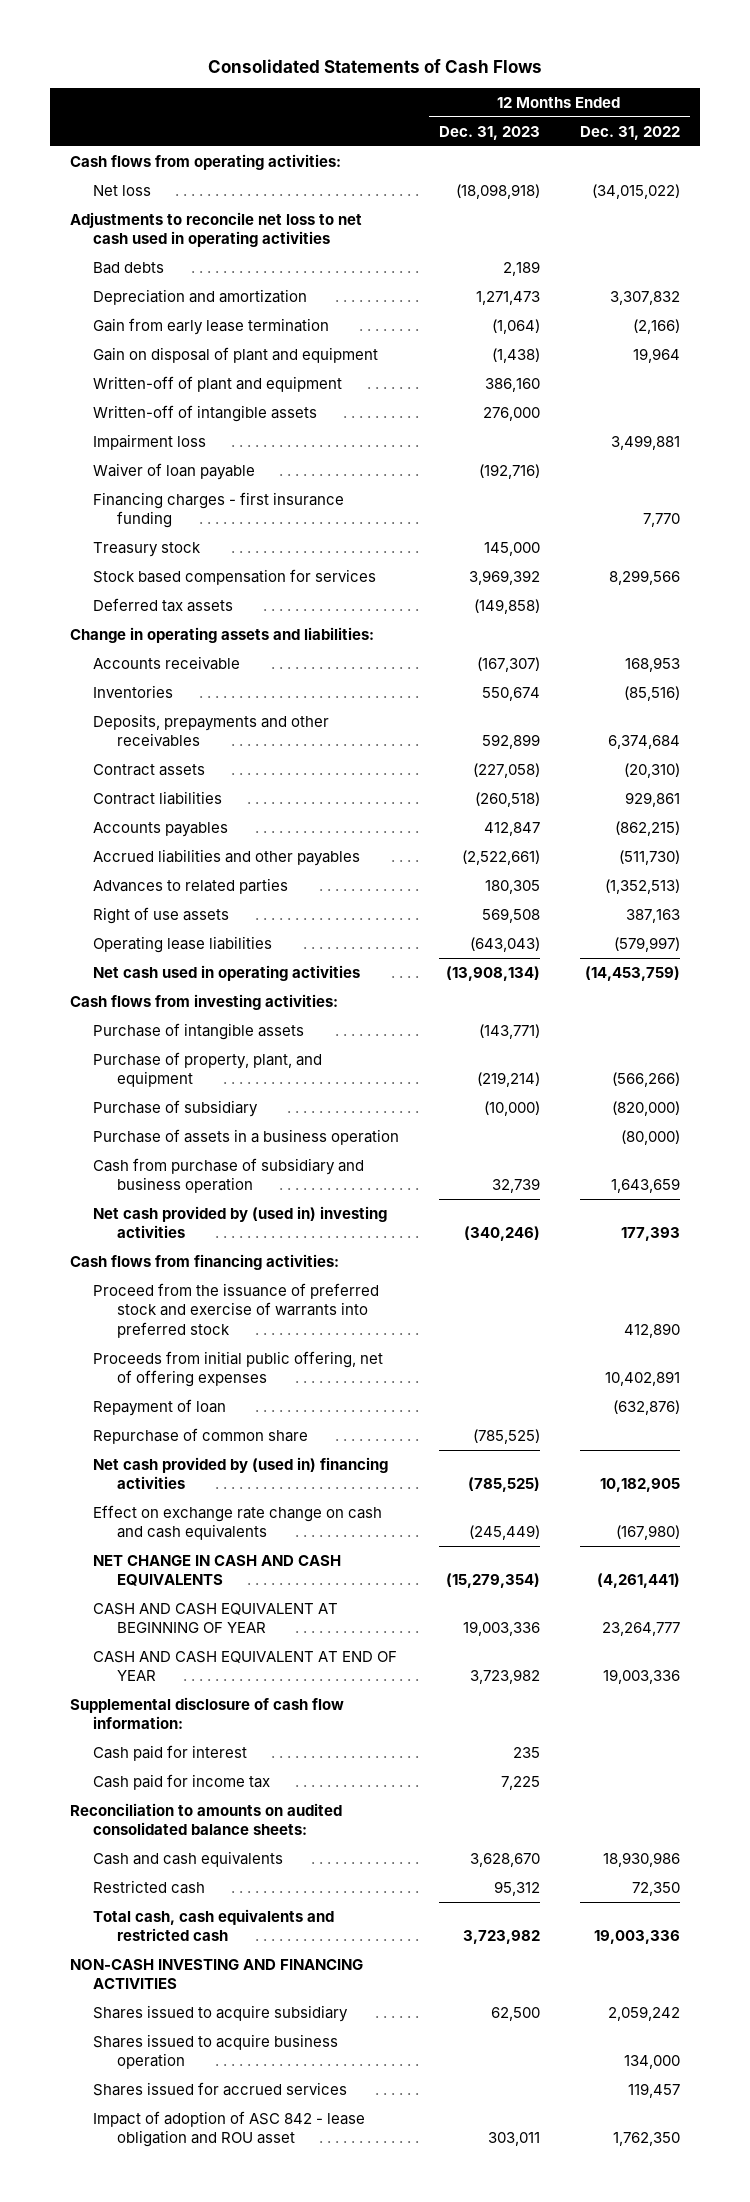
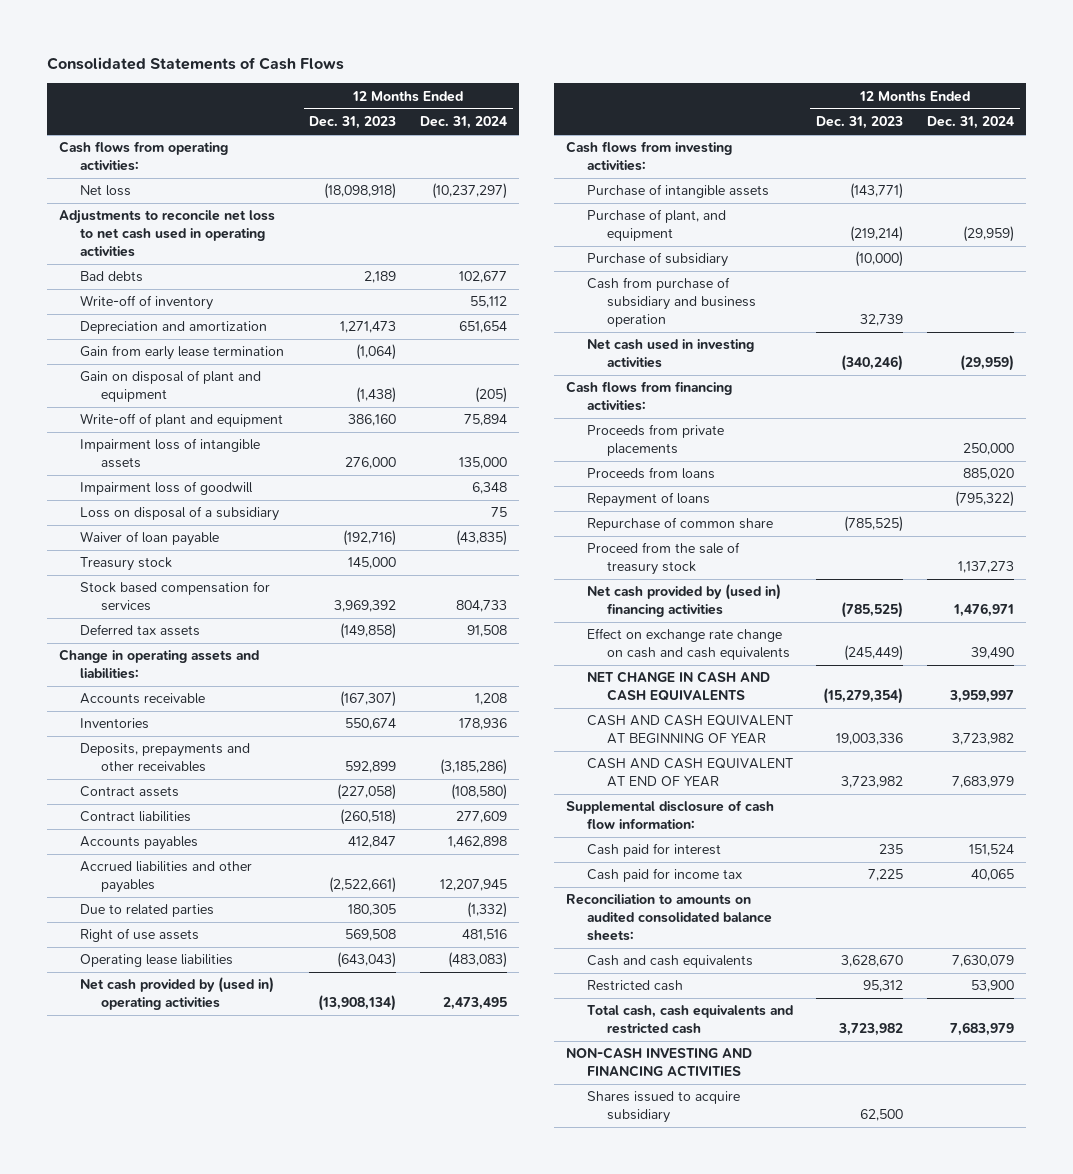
[579,125,680,140] Dec. 31, 2022 -> none
none -> [420,116,508,130] Dec. 31, 2024
none -> [79,295,213,311] Write-off of inventory
[93,375,343,392] Written-off of plant and equipment -> [79,413,283,428] Write-off of plant and equipment
[93,404,318,422] Written-off of intangible assets -> [79,438,260,469] Impairment loss of intangible assets
[93,433,207,450] Impairment loss -> [79,481,253,496] Impairment loss of goodwill
none -> [79,506,279,522] Loss on disposal of a subsidiary
[93,491,345,529] Financing charges - first insurance funding -> none
[93,877,289,894] Advances to related parties -> [79,904,214,918] Due to related parties
[93,964,361,981] Net cash used in operating activities -> [79,977,274,1011] Net cash provided by (used in) operating activities
[93,1051,323,1088] Purchase of property, plant, and equipment -> [586,209,726,242] Purchase of plant, and equipment
[93,1128,400,1145] Purchase of assets in a business operation -> none
[93,1205,388,1239] Net cash provided by (used in) investing activities -> [586,339,754,369] Net cash used in investing activities
[93,1282,380,1338] Proceed from the issuance of preferred stock and exercise of warrants into preferred stock -> none
[93,1350,384,1388] Proceeds from initial public offering, net of offering expenses -> none
none -> [586,424,724,457] Proceeds from private placements
none -> [586,467,715,480] Proceeds from loans
[93,1398,227,1416] Repayment of loan -> [586,492,710,508] Repayment of loans
none -> [586,542,740,576] Proceed from the sale of treasury stock
[93,2033,339,2070] Shares issued to acquire business operation -> none
[93,2081,348,2096] Shares issued for accrued services -> none
[93,2110,366,2148] Impact of adoption of ASC 842 - lease obligation and ROU asset -> none

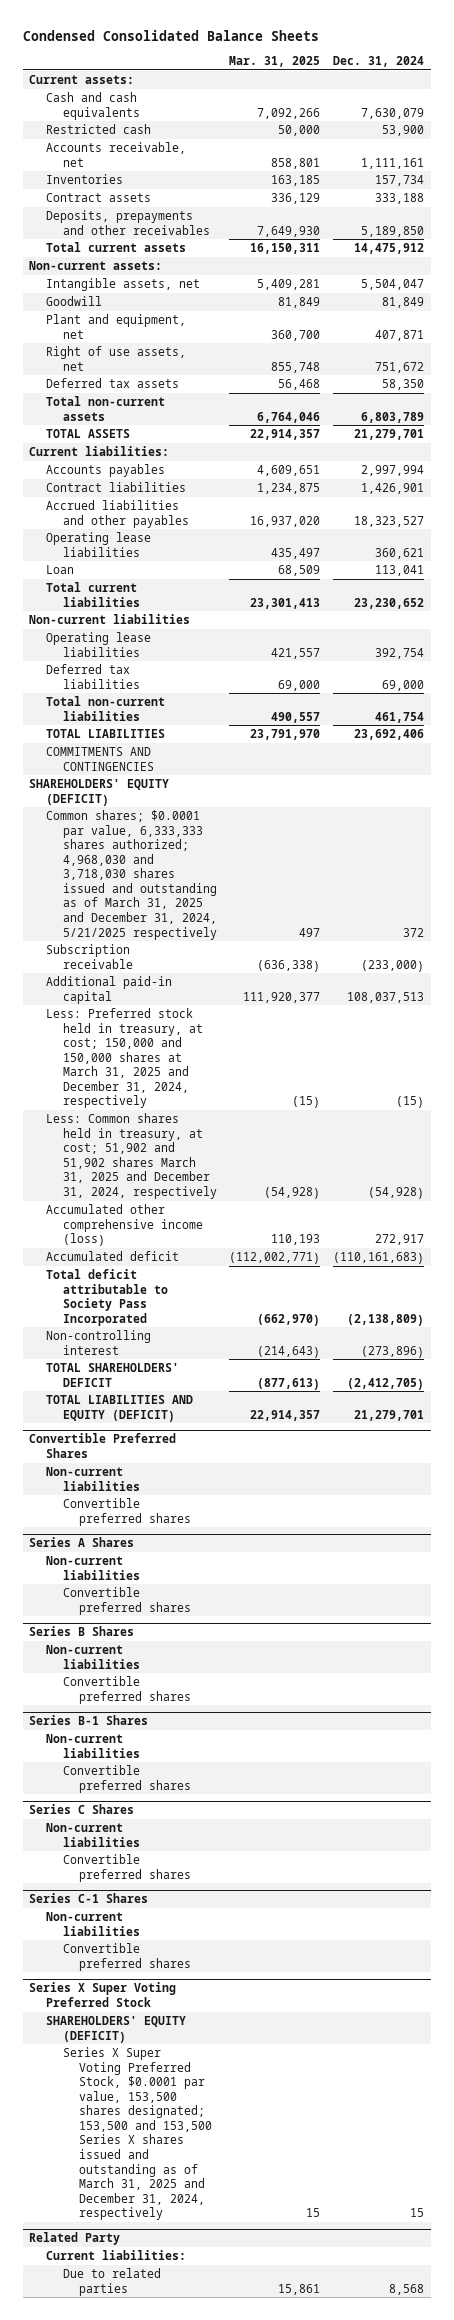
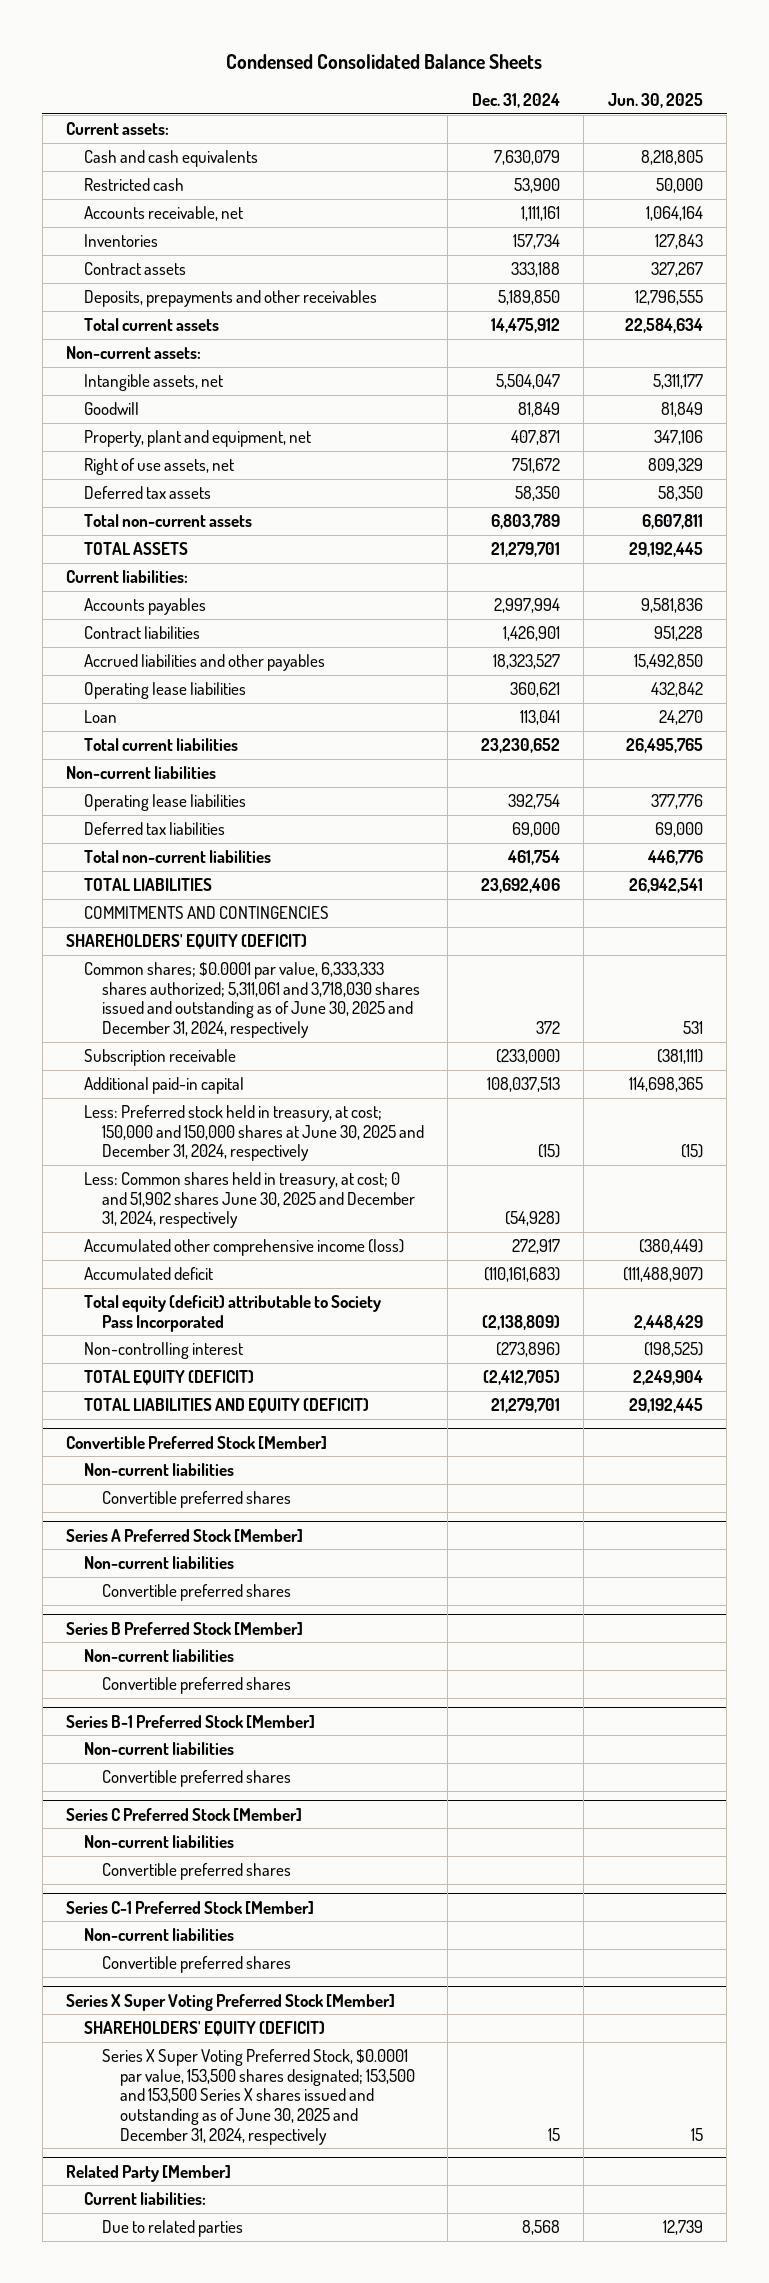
[229,56,321,68] Mar. 31, 2025 -> none
none -> [607,93,703,109] Jun. 30, 2025
[46,313,187,339] Plant and equipment, net -> [84,430,312,448] Property, plant and equipment, net
[46,809,217,940] Common shares; $0.0001 par value, 6,333,333 shares authorized; 4,968,030 and 3,718,030 shares issued and outstanding as of March 31, 2025 and December 31, 2024, 5/21/2025 respectively -> [84,962,420,1039] Common shares; $0.0001 par value, 6,333,333 shares authorized; 5,311,061 and 3,718,030 shares issued and outstanding as of June 30, 2025 and December 31, 2024, respectively
[46,1007,203,1109] Less: Preferred stock held in treasury, at cost; 150,000 and 150,000 shares at March 31, 2025 and December 31, 2024, respectively -> [84,1105,424,1162] Less: Preferred stock held in treasury, at cost; 150,000 and 150,000 shares at June 30, 2025 and December 31, 2024, respectively
[46,1112,217,1199] Less: Common shares held in treasury, at cost; 51,902 and 51,902 shares March 31, 2025 and December 31, 2024, respectively -> [84,1172,415,1229] Less: Common shares held in treasury, at cost; 0 and 51,902 shares June 30, 2025 and December 31, 2024, respectively
[46,1268,168,1326] Total deficit attributable to Society Pass Incorporated -> [84,1295,382,1332] Total equity (deficit) attributable to Society Pass Incorporated
[46,1362,180,1387] TOTAL SHAREHOLDERS' DEFICIT -> [84,1370,255,1386] TOTAL EQUITY (DEFICIT)
[29,1433,177,1458] Convertible Preferred Shares -> [66,1435,328,1449] Convertible Preferred Stock [Member]
[29,1537,135,1548] Series A Shares -> [66,1528,304,1542] Series A Preferred Stock [Member]
[29,1626,135,1637] Series B Shares -> [66,1621,304,1635] Series B Preferred Stock [Member]
[29,1715,149,1726] Series B-1 Shares -> none
none -> [66,1714,316,1728] Series B-1 Preferred Stock [Member]
[29,1804,135,1815] Series C Shares -> [66,1807,303,1821] Series C Preferred Stock [Member]
[29,1893,149,1904] Series C-1 Shares -> none
none -> [66,1900,315,1914] Series C-1 Preferred Stock [Member]
[29,1982,177,2007] Series X Super Voting Preferred Stock -> [66,1993,396,2011] Series X Super Voting Preferred Stock [Member]
[62,2046,213,2221] Series X Super Voting Preferred Stock, $0.0001 par value, 153,500 shares designated; 153,500 and 153,500 Series X shares issued and outstanding as of March 31, 2025 and December 31, 2024, respectively -> [101,2049,415,2145] Series X Super Voting Preferred Stock, $0.0001 par value, 153,500 shares designated; 153,500 and 153,500 Series X shares issued and outstanding as of June 30, 2025 and December 31, 2024, respectively
[29,2232,121,2246] Related Party -> [66,2164,232,2182] Related Party [Member]

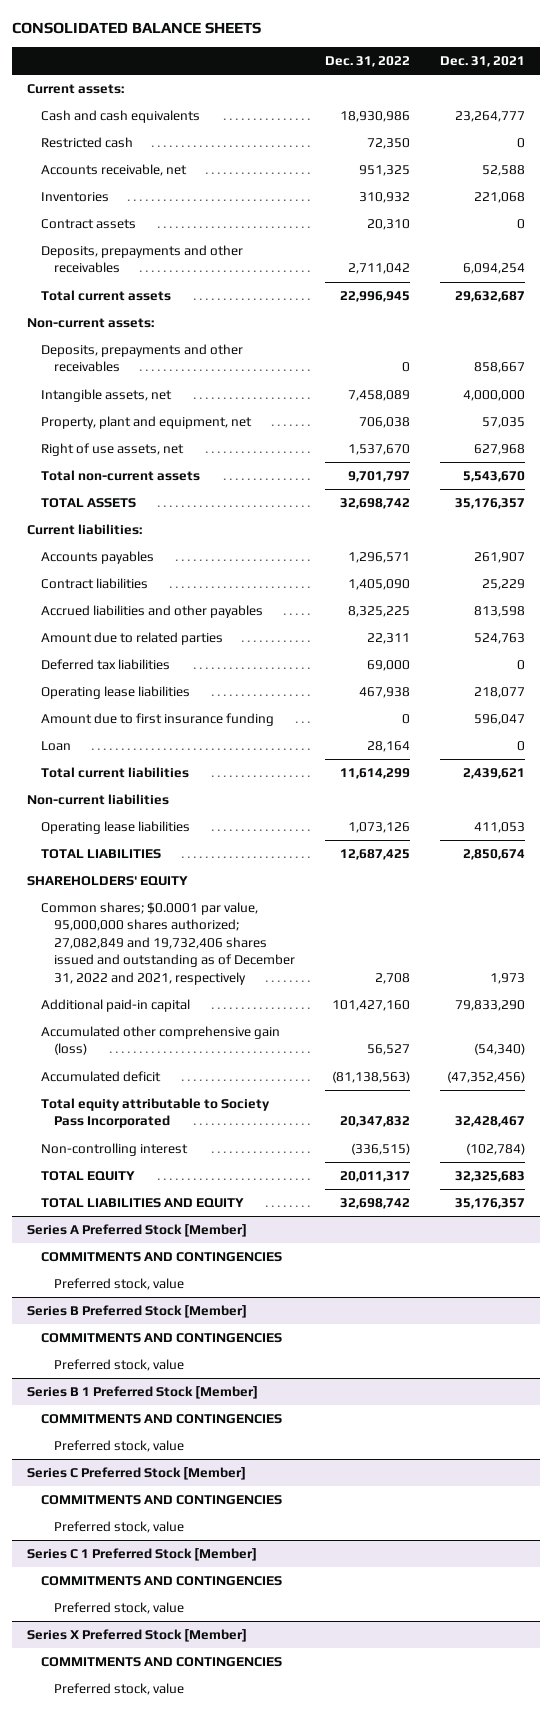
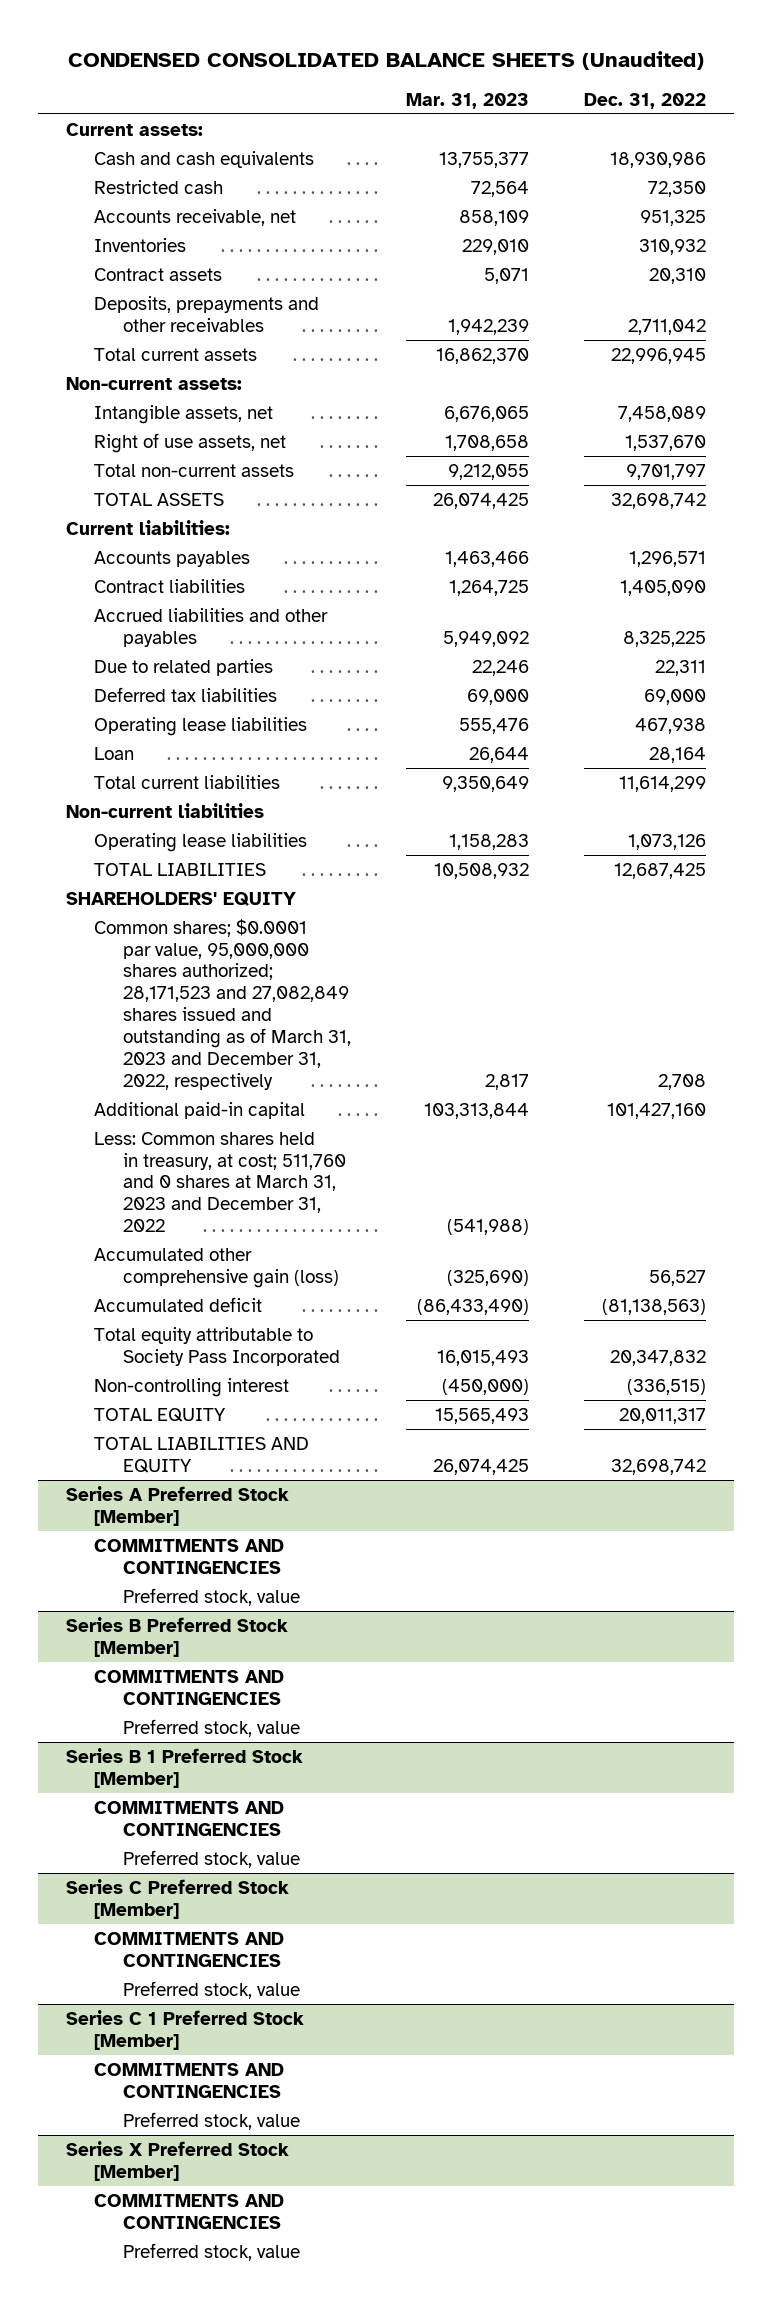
[11,22,261,35] CONSOLIDATED BALANCE SHEETS -> [67,50,704,70] CONDENSED CONSOLIDATED BALANCE SHEETS (Unaudited)
[439,56,525,68] Dec. 31, 2021 -> none
none -> [406,92,530,109] Mar. 31, 2023
[40,344,243,373] Deposits, prepayments and other receivables -> none
[40,416,252,430] Property, plant and equipment, net -> none
[40,632,223,646] Amount due to related parties -> [94,658,274,676] Due to related parties
[40,713,274,727] Amount due to first insurance funding -> none
[40,902,296,985] Common shares; $0.0001 par value, 95,000,000 shares authorized; 27,082,849 and 19,732,406 shares issued and outstanding as of December 31, 2022 and 2021, respectively -> [94,918,351,1091] Common shares; $0.0001 par value, 95,000,000 shares authorized; 28,171,523 and 27,082,849 shares issued and outstanding as of March 31, 2023 and December 31, 2022, respectively
none -> [94,1131,346,1233] Less: Common shares held in treasury, at cost; 511,760 and 0 shares at March 31, 2023 and December 31, 2022

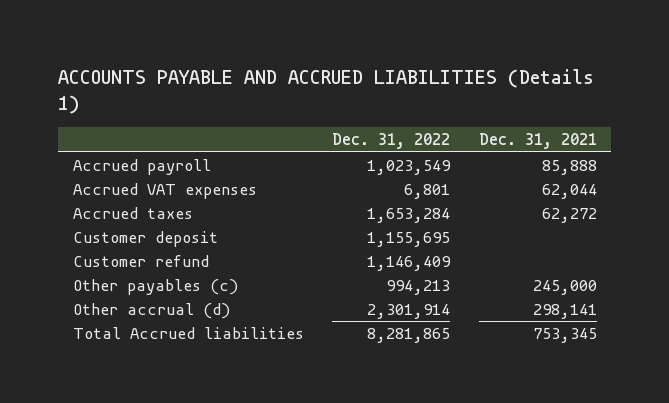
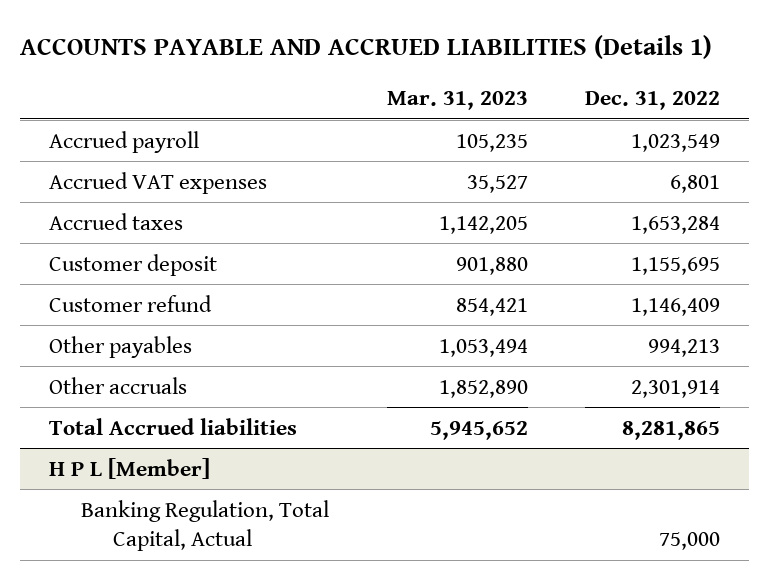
[478,133,597,150] Dec. 31, 2021 -> none
none -> [386,91,528,111] Mar. 31, 2023
[72,278,238,295] Other payables (c) -> [48,335,192,358] Other payables
[72,302,230,319] Other accrual (d) -> [48,376,187,394] Other accruals
none -> [48,457,210,479] H P L [Member]
none -> [81,499,330,551] Banking Regulation, Total Capital, Actual

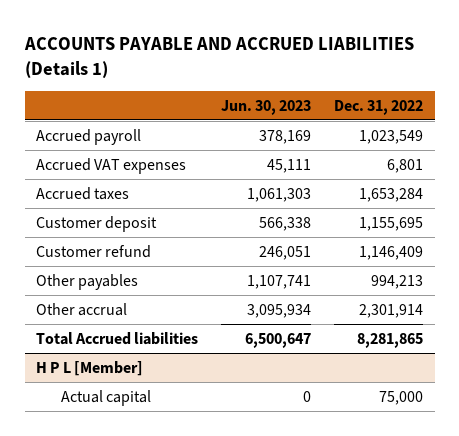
[386,91,528,111] Mar. 31, 2023 -> none
none -> [221,99,312,115] Jun. 30, 2023
[48,376,187,394] Other accruals -> [36,302,128,316] Other accrual
[81,499,330,551] Banking Regulation, Total Capital, Actual -> [61,389,152,406] Actual capital

